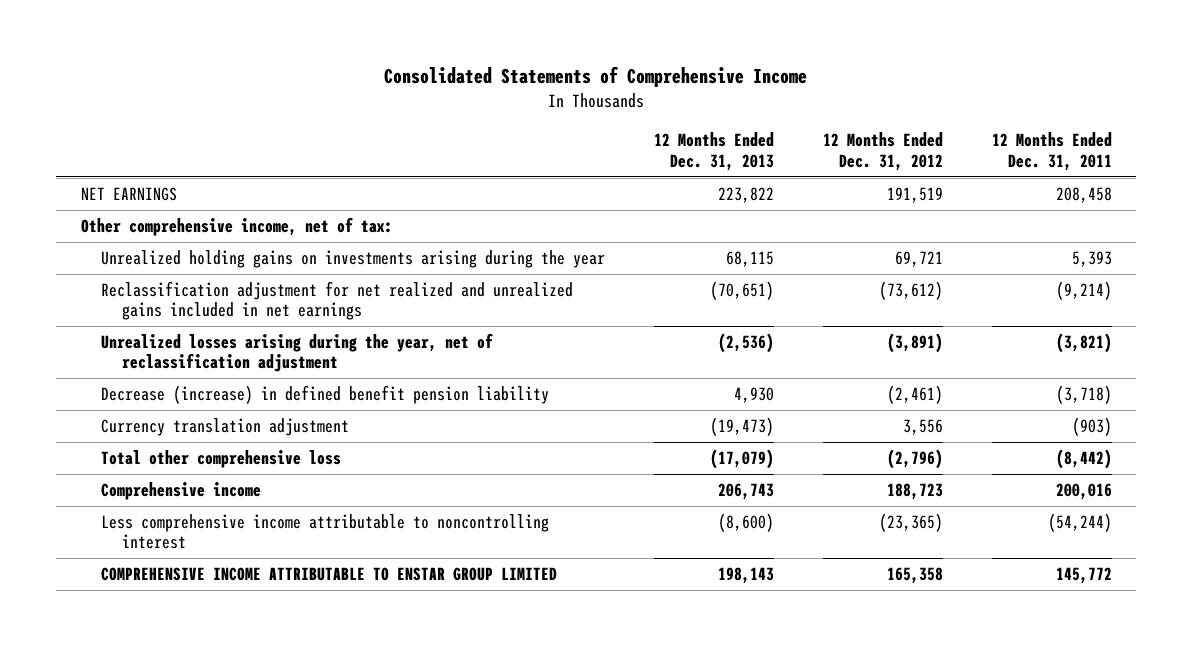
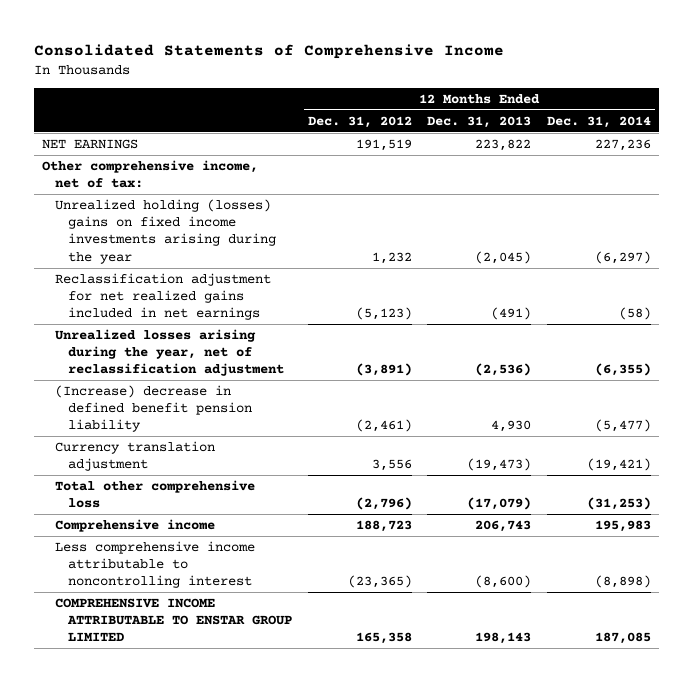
[992,132,1113,171] 12 Months Ended Dec. 31, 2011 -> none
none -> [546,115,651,128] Dec. 31, 2014
[101,249,606,268] Unrealized holding gains on investments arising during the year -> [54,198,276,264] Unrealized holding (losses) gains on fixed income investments arising during the year
[726,250,775,267] 68,115 -> [475,250,532,264] (2,045)
[895,250,944,267] 69,721 -> [371,251,412,264] 1,232
[101,280,574,321] Reclassification adjustment for net realized and unrealized gains included in net earnings -> [54,272,271,321] Reclassification adjustment for net realized gains included in net earnings
[710,280,775,300] (70,651) -> [491,307,532,321] (491)
[879,280,944,300] (73,612) -> [355,307,412,321] (5,123)
[101,384,550,404] Decrease (increase) in defined benefit pension liability -> [54,384,252,433] (Increase) decrease in defined benefit pension liability

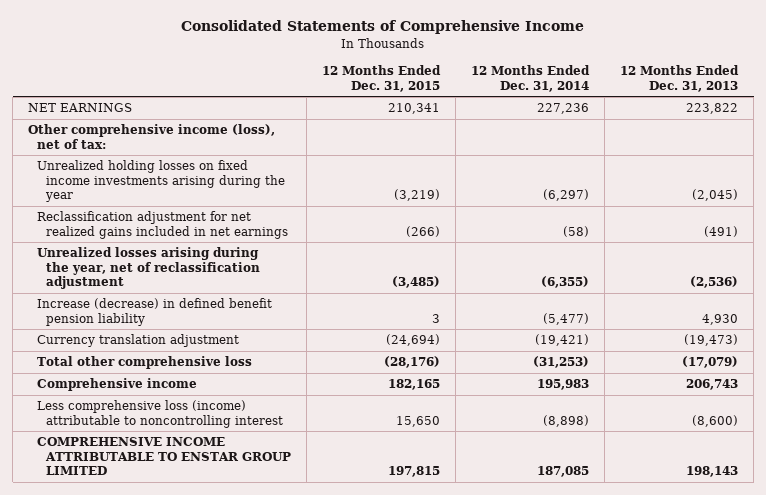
[307,115,412,128] Dec. 31, 2012 -> none
none -> [322,65,442,92] 12 Months Ended Dec. 31, 2015
[41,159,258,189] Other comprehensive income, net of tax: -> [28,124,276,149] Other comprehensive income (loss), net of tax:
[54,198,276,264] Unrealized holding (losses) gains on fixed income investments arising during the year -> [37,160,286,203] Unrealized holding losses on fixed income investments arising during the year
[54,384,252,433] (Increase) decrease in defined benefit pension liability -> [37,298,273,326] Increase (decrease) in defined benefit pension liability
[54,540,255,589] Less comprehensive income attributable to noncontrolling interest -> [37,400,284,428] Less comprehensive loss (income) attributable to noncontrolling interest

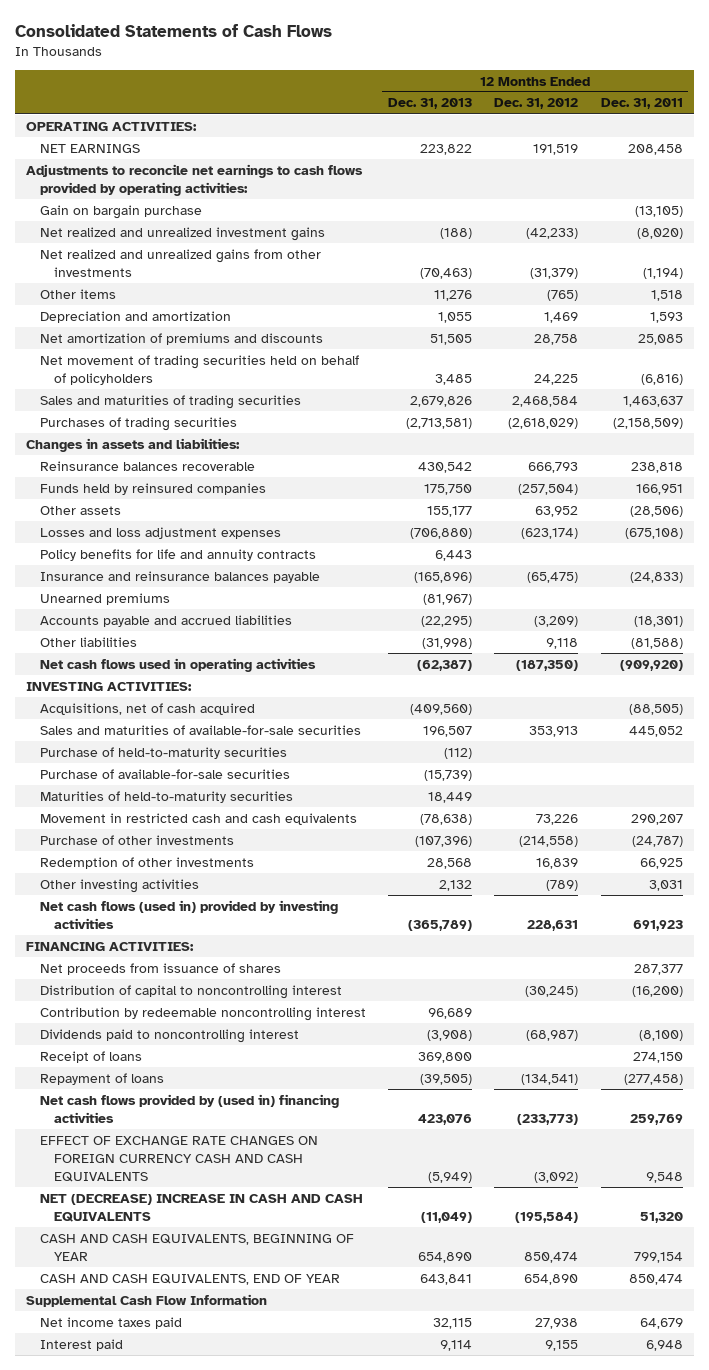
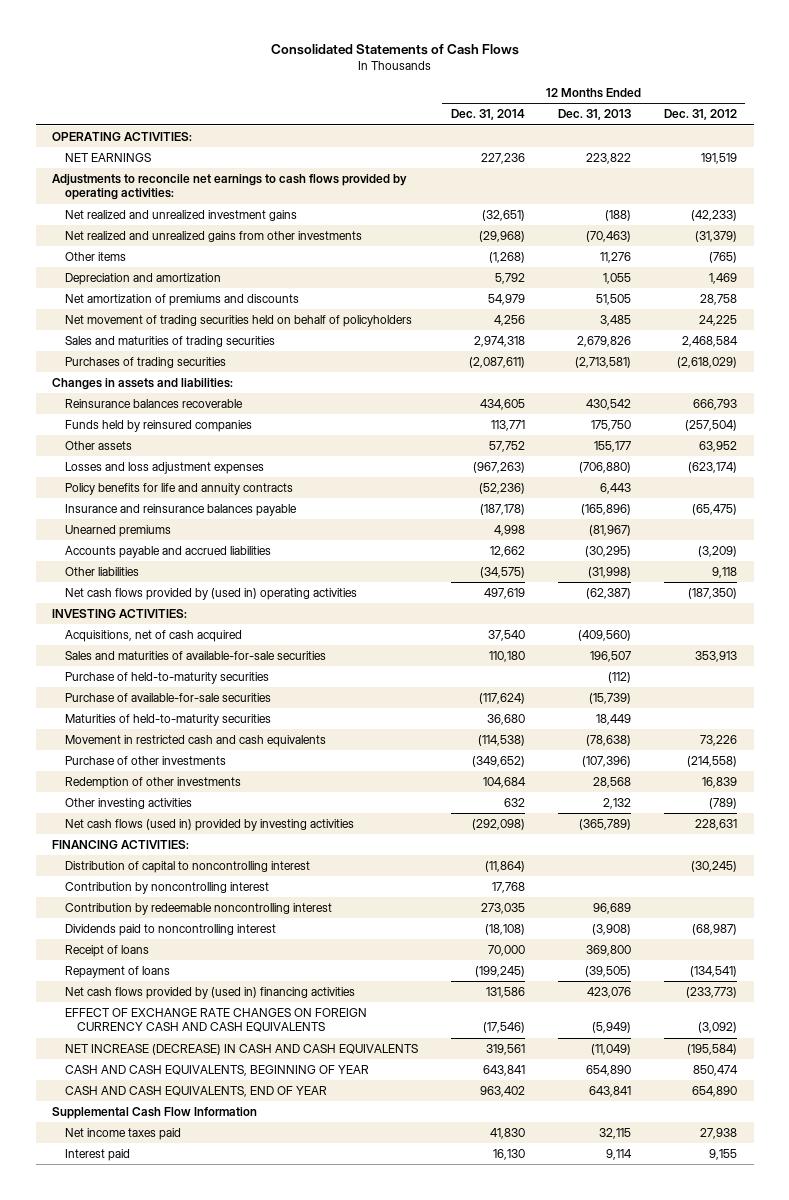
[600,98,683,110] Dec. 31, 2011 -> none
none -> [450,109,525,121] Dec. 31, 2014
[39,204,202,219] Gain on bargain purchase -> none
[421,615,473,627] (22,295) -> [584,545,631,557] (30,295)
[39,657,316,672] Net cash flows used in operating activities -> [64,587,357,600] Net cash flows provided by (used in) operating activities
[39,962,281,975] Net proceeds from issuance of shares -> none
none -> [64,881,269,894] Contribution by noncontrolling interest
[39,1193,363,1222] NET (DECREASE) INCREASE IN CASH AND CASH EQUIVALENTS -> [64,1043,418,1055] NET INCREASE (DECREASE) IN CASH AND CASH EQUIVALENTS

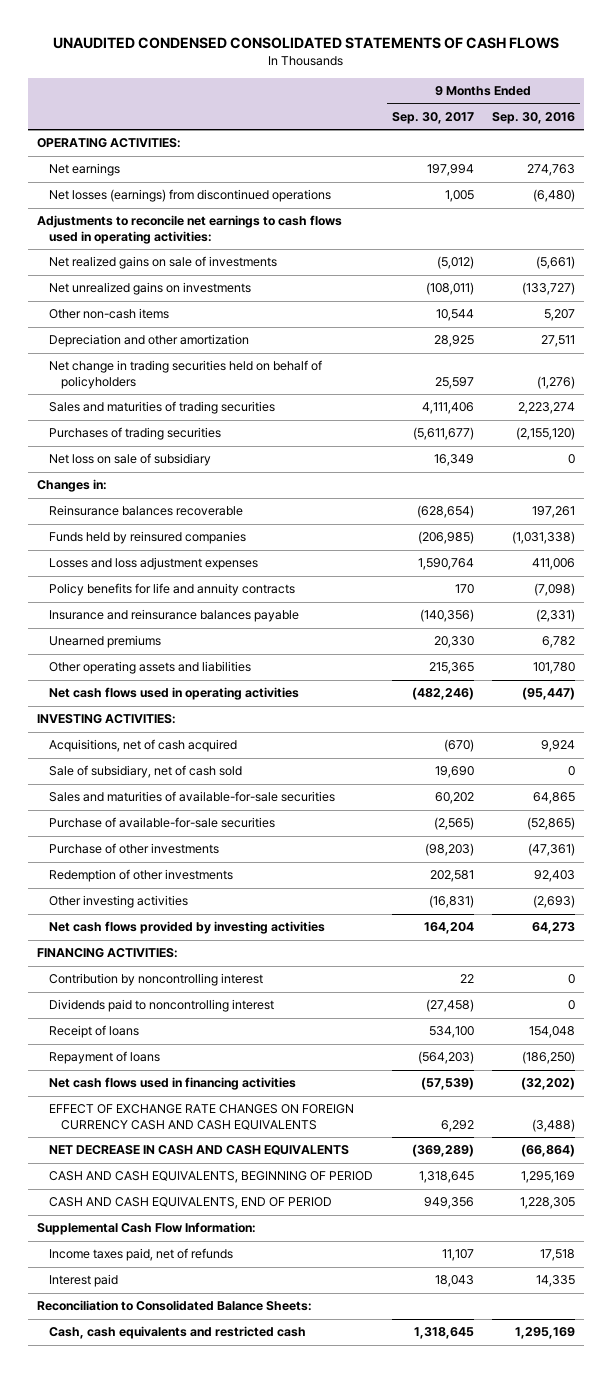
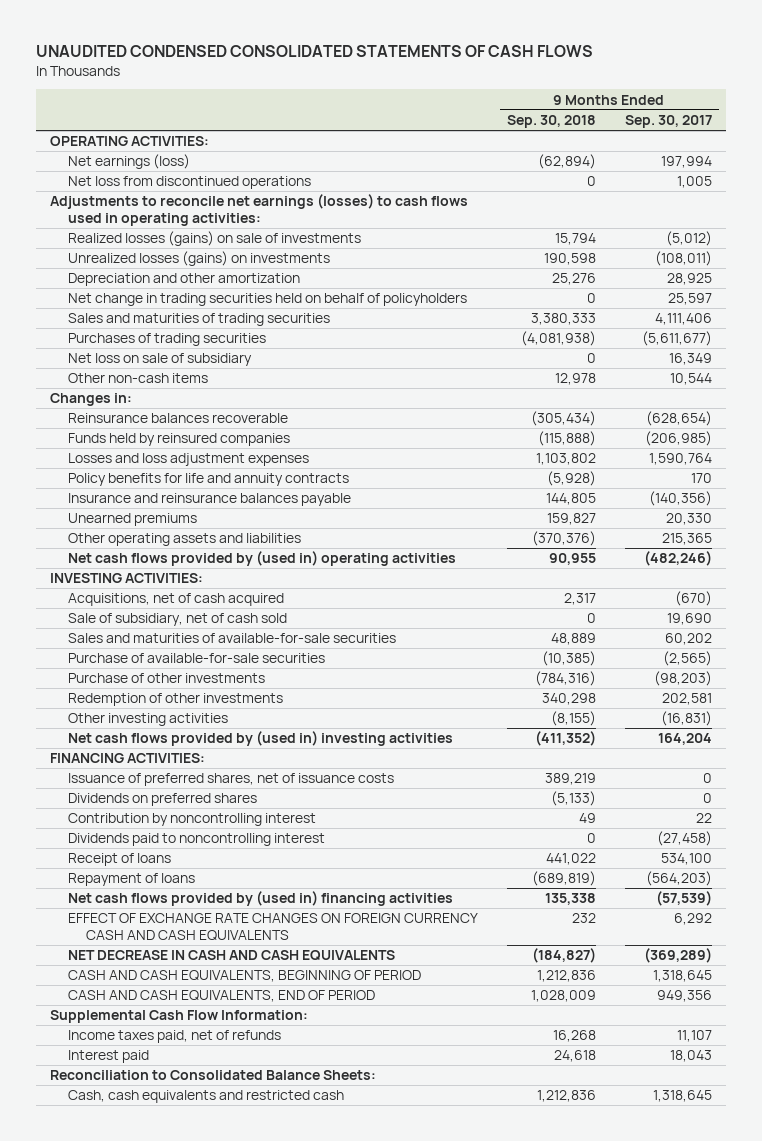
[491,111,575,124] Sep. 30, 2016 -> none
none -> [506,115,596,129] Sep. 30, 2018
[49,163,121,177] Net earnings -> [67,154,190,170] Net earnings (loss)
[49,189,332,203] Net losses (earnings) from discontinued operations -> [67,176,311,190] Net loss from discontinued operations
[37,215,343,244] Adjustments to reconcile net earnings to cash flows used in operating activities: -> [50,194,469,226] Adjustments to reconcile net earnings (losses) to cash flows used in operating activities:
[49,256,278,270] Net realized gains on sale of investments -> [67,231,361,247] Realized losses (gains) on sale of investments
[49,282,252,296] Net unrealized gains on investments -> [67,251,330,267] Unrealized losses (gains) on investments
[49,308,170,320] Other non-cash items -> [67,373,208,384] Other non-cash items
[49,687,300,701] Net cash flows used in operating activities -> [67,551,456,567] Net cash flows provided by (used in) operating activities
[49,921,326,935] Net cash flows provided by investing activities -> [67,731,453,747] Net cash flows provided by (used in) investing activities
none -> [67,773,394,787] Issuance of preferred shares, net of issuance costs
none -> [67,793,257,807] Dividends on preferred shares
[49,1077,297,1091] Net cash flows used in financing activities -> [67,891,453,907] Net cash flows provided by (used in) financing activities

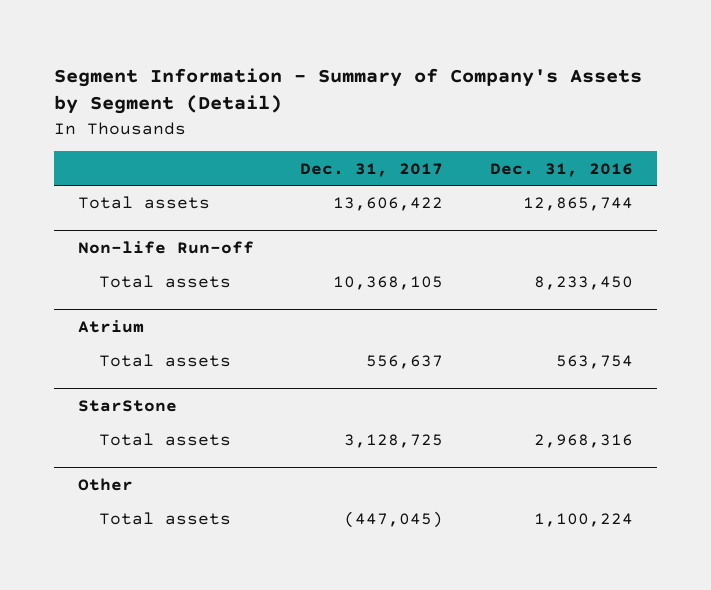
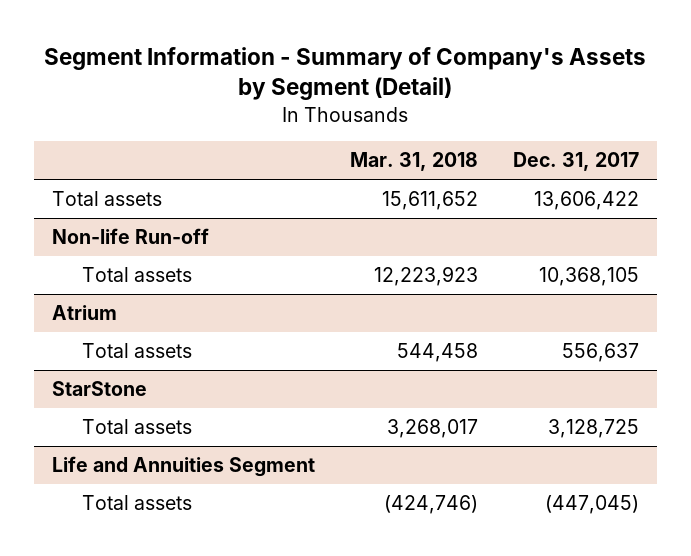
[490,162,634,177] Dec. 31, 2016 -> none
none -> [349,152,478,172] Mar. 31, 2018
[77,477,133,491] Other -> [51,456,315,478] Life and Annuities Segment

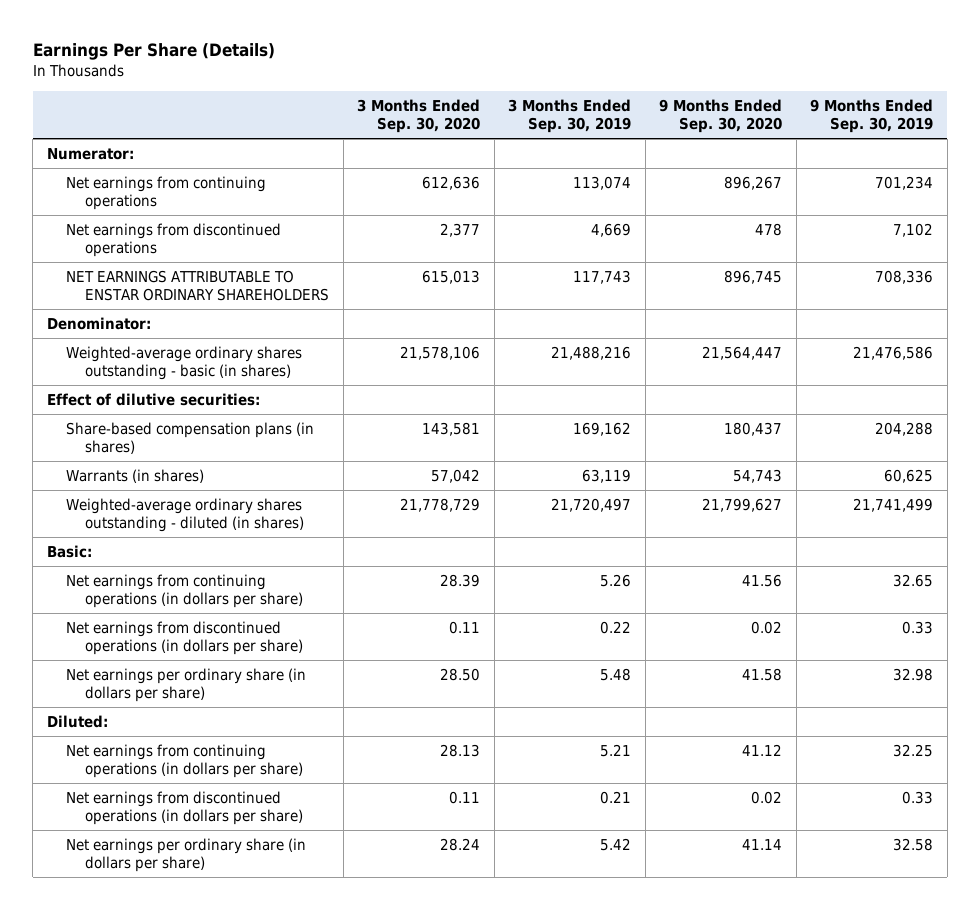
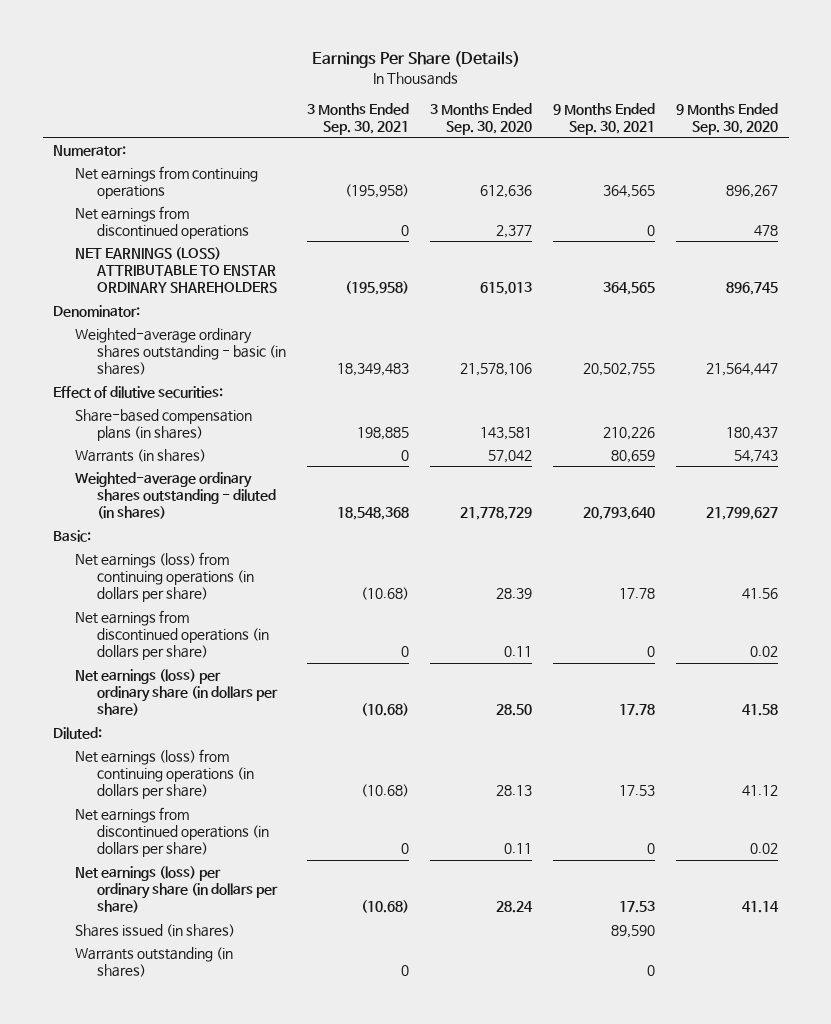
[508,98,632,134] 3 Months Ended Sep. 30, 2019 -> none
[810,98,934,134] 9 Months Ended Sep. 30, 2019 -> none
none -> [306,102,409,135] 3 Months Ended Sep. 30, 2021
none -> [553,102,656,135] 9 Months Ended Sep. 30, 2021
[65,269,330,302] NET EARNINGS ATTRIBUTABLE TO ENSTAR ORDINARY SHAREHOLDERS -> [75,246,277,293] NET EARNINGS (LOSS) ATTRIBUTABLE TO ENSTAR ORDINARY SHAREHOLDERS
[65,573,304,609] Net earnings from continuing operations (in dollars per share) -> [75,551,254,602] Net earnings (loss) from continuing operations (in dollars per share)
[65,667,306,703] Net earnings per ordinary share (in dollars per share) -> [75,668,278,716] Net earnings (loss) per ordinary share (in dollars per share)
[65,743,304,779] Net earnings from continuing operations (in dollars per share) -> [75,748,254,799] Net earnings (loss) from continuing operations (in dollars per share)
[65,837,306,873] Net earnings per ordinary share (in dollars per share) -> [75,865,278,913] Net earnings (loss) per ordinary share (in dollars per share)
none -> [75,923,236,937] Shares issued (in shares)
none -> [75,946,234,977] Warrants outstanding (in shares)

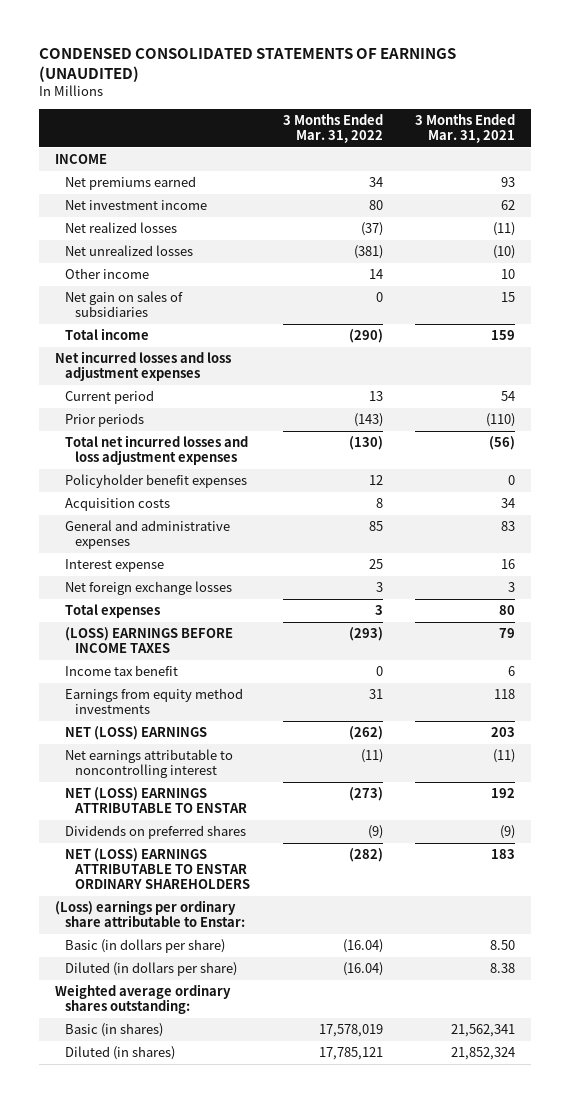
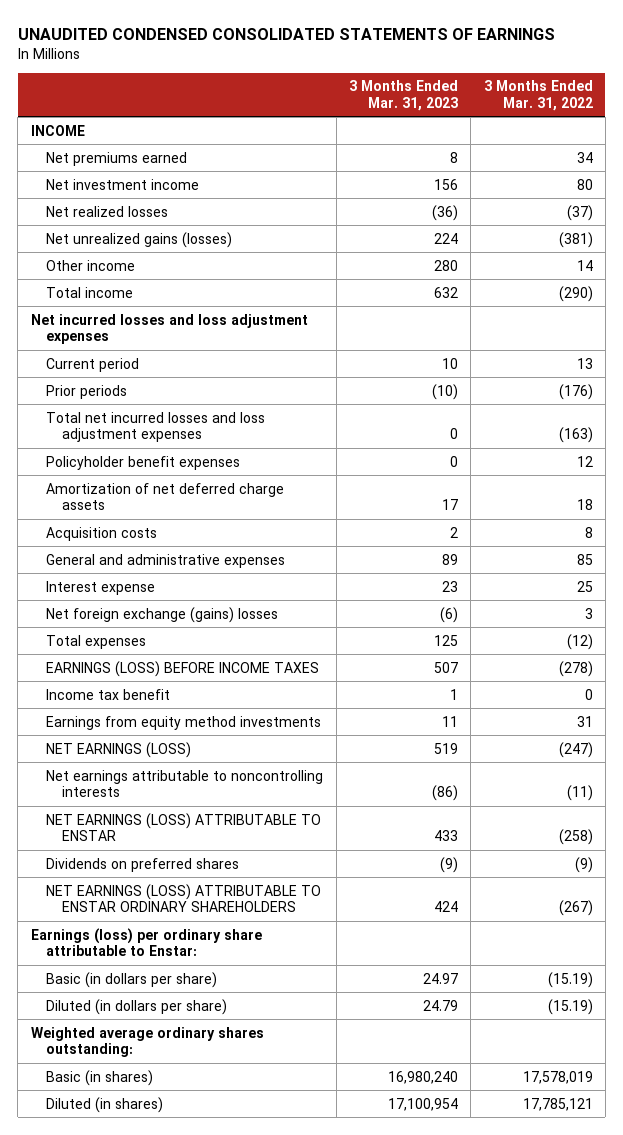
[38,47,456,82] CONDENSED CONSOLIDATED STATEMENTS OF EARNINGS (UNAUDITED) -> [17,27,555,40] UNAUDITED CONDENSED CONSOLIDATED STATEMENTS OF EARNINGS
[414,113,515,143] 3 Months Ended Mar. 31, 2021 -> none
none -> [349,80,459,111] 3 Months Ended Mar. 31, 2023
[65,245,194,257] Net unrealized losses -> [46,231,233,248] Net unrealized gains (losses)
[65,291,184,318] Net gain on sales of subsidiaries -> none
[353,413,383,428] (143) -> [558,383,593,400] (176)
[348,436,383,451] (130) -> [558,426,593,443] (163)
none -> [46,482,285,510] Amortization of net deferred charge assets
[65,581,233,596] Net foreign exchange losses -> [46,606,279,623] Net foreign exchange (gains) losses
[374,605,383,616] 3 -> [566,633,593,650] (12)
[65,627,234,654] (LOSS) EARNINGS BEFORE INCOME TAXES -> [46,660,320,677] EARNINGS (LOSS) BEFORE INCOME TAXES
[348,627,383,642] (293) -> [558,660,593,677] (278)
[65,726,208,741] NET (LOSS) EARNINGS -> [46,741,192,758] NET EARNINGS (LOSS)
[348,726,383,741] (262) -> [558,741,593,758] (247)
[65,749,234,779] Net earnings attributable to noncontrolling interest -> [46,769,324,797] Net earnings attributable to noncontrolling interests
[65,787,248,814] NET (LOSS) EARNINGS ATTRIBUTABLE TO ENSTAR -> [46,812,322,841] NET EARNINGS (LOSS) ATTRIBUTABLE TO ENSTAR
[348,787,383,802] (273) -> [558,828,593,845] (258)
[65,848,251,890] NET (LOSS) EARNINGS ATTRIBUTABLE TO ENSTAR ORDINARY SHAREHOLDERS -> [46,883,322,912] NET EARNINGS (LOSS) ATTRIBUTABLE TO ENSTAR ORDINARY SHAREHOLDERS
[348,848,383,863] (282) -> [558,899,593,916] (267)
[54,900,246,928] (Loss) earnings per ordinary share attributable to Enstar: -> [30,927,262,956] Earnings (loss) per ordinary share attributable to Enstar:
[342,939,383,954] (16.04) -> [547,971,593,988] (15.19)
[342,962,383,977] (16.04) -> [547,998,593,1015] (15.19)

